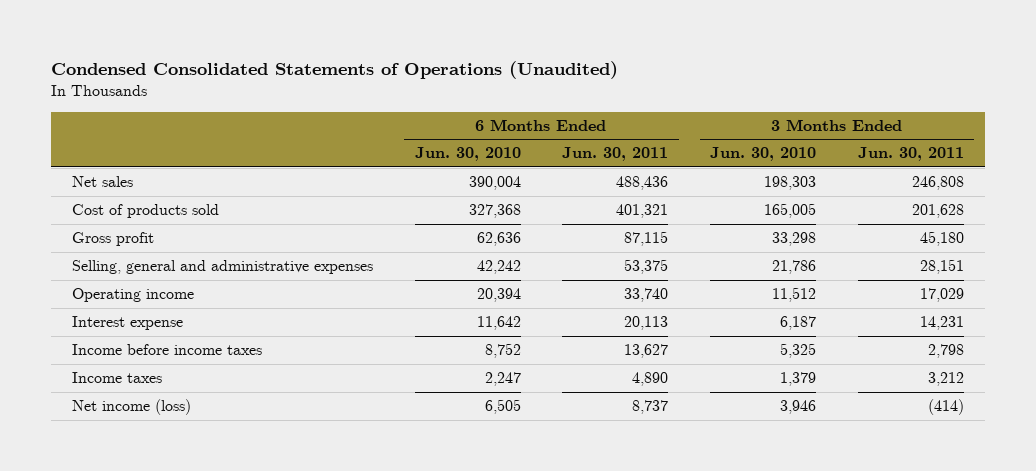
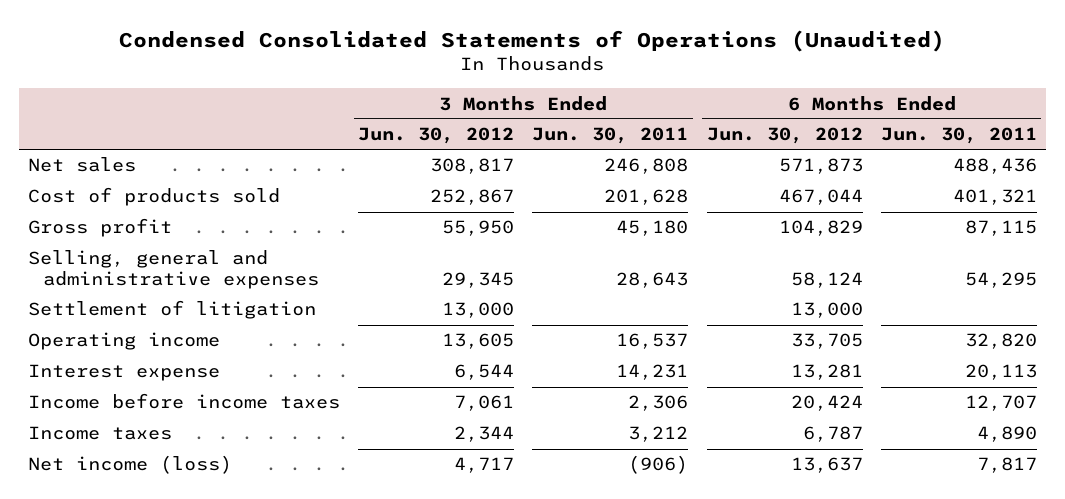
[414,147,521,162] Jun. 30, 2010 -> none
[710,147,817,162] Jun. 30, 2010 -> none
none -> [358,127,515,145] Jun. 30, 2012
none -> [706,127,863,145] Jun. 30, 2012
[624,259,669,275] 53,375 -> [964,272,1037,289] 54,295
[919,259,964,275] 28,151 -> [616,272,689,289] 28,643
none -> [28,300,317,320] Settlement of litigation
[624,288,669,303] 33,740 -> [964,333,1037,350] 32,820
[919,288,964,303] 17,029 -> [616,333,689,350] 16,537
[624,344,669,359] 13,627 -> [964,395,1037,412] 12,707
[927,344,964,359] 2,798 -> [628,395,689,412] 2,306
[632,400,669,415] 8,737 -> [976,457,1037,474] 7,817
[927,399,964,416] (414) -> [628,455,689,475] (906)

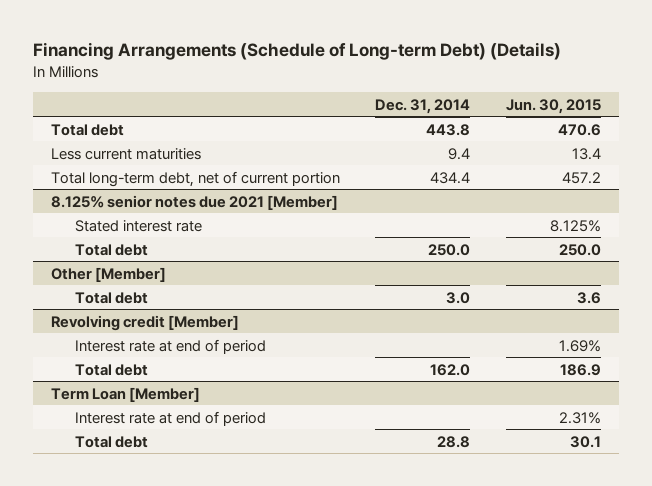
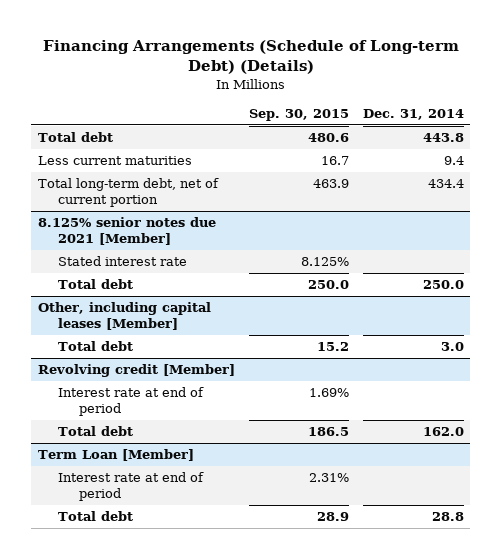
[506,98,602,114] Jun. 30, 2015 -> none
none -> [248,108,349,121] Sep. 30, 2015
[50,266,166,282] Other [Member] -> [38,302,212,331] Other, including capital leases [Member]

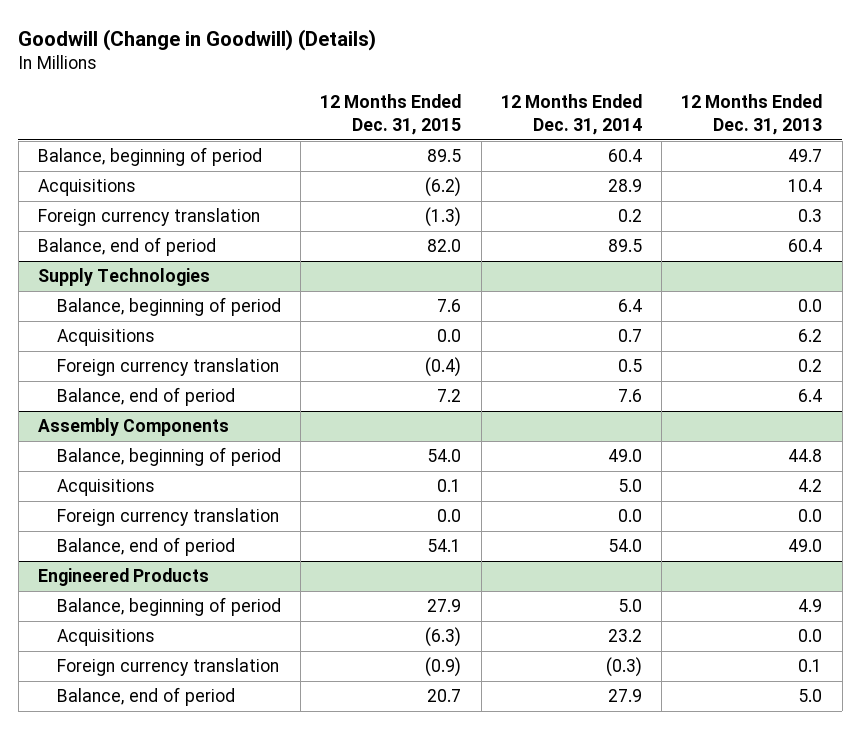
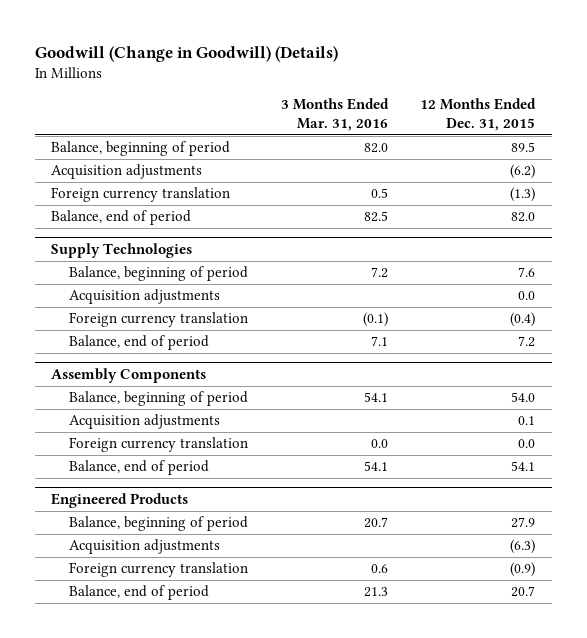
[500,94,642,136] 12 Months Ended Dec. 31, 2014 -> none
[681,94,823,136] 12 Months Ended Dec. 31, 2013 -> none
none -> [280,98,389,132] 3 Months Ended Mar. 31, 2016
[38,179,137,197] Acquisitions -> [51,164,203,180] Acquisition adjustments
[56,329,155,347] Acquisitions -> [68,289,220,305] Acquisition adjustments
[56,479,155,497] Acquisitions -> [68,414,220,430] Acquisition adjustments
[56,629,155,647] Acquisitions -> [68,539,220,555] Acquisition adjustments

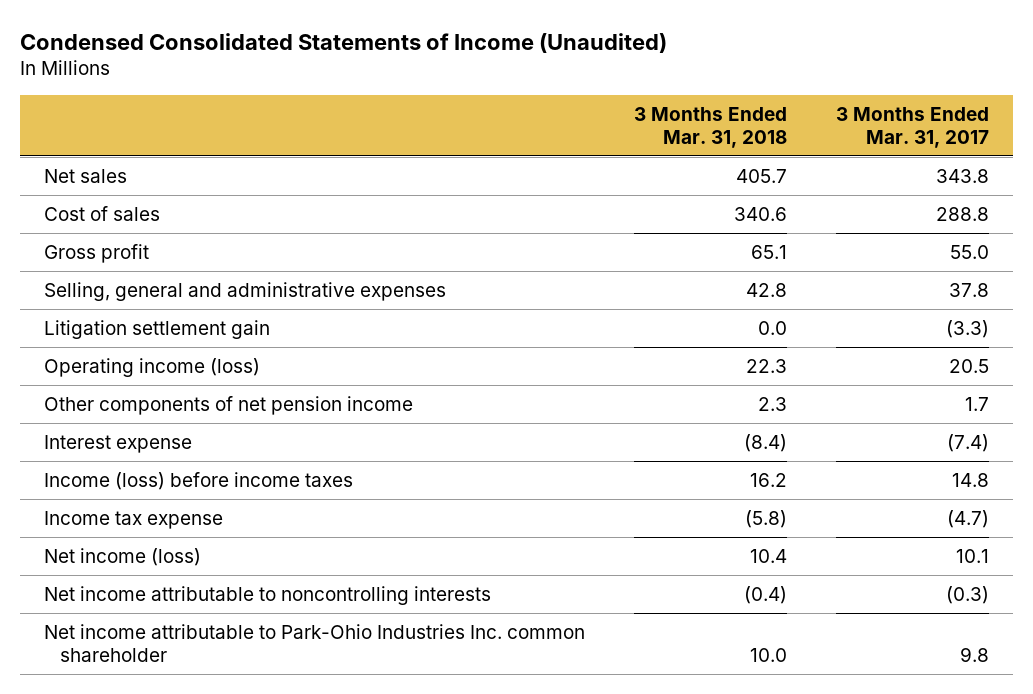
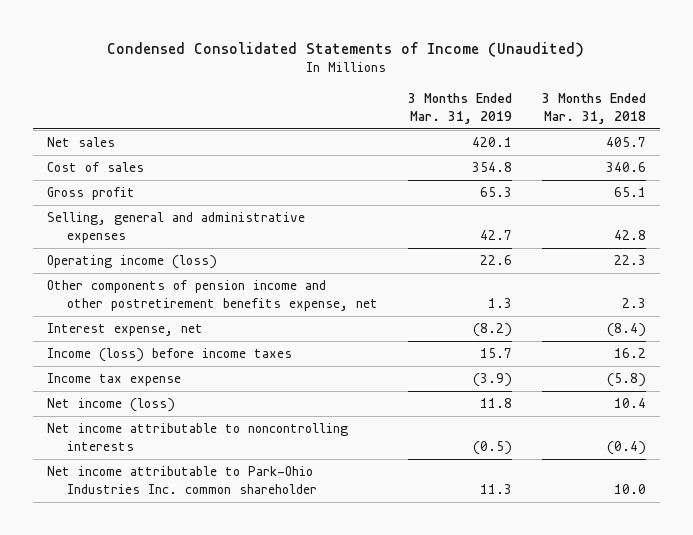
[835,106,989,148] 3 Months Ended Mar. 31, 2017 -> none
none -> [408,93,513,124] 3 Months Ended Mar. 31, 2019
[44,320,271,340] Litigation settlement gain -> none
[44,396,414,416] Other components of net pension income -> [47,280,379,311] Other components of pension income and other postretirement benefits expense, net
[44,435,193,454] Interest expense -> [47,323,204,337] Interest expense, net

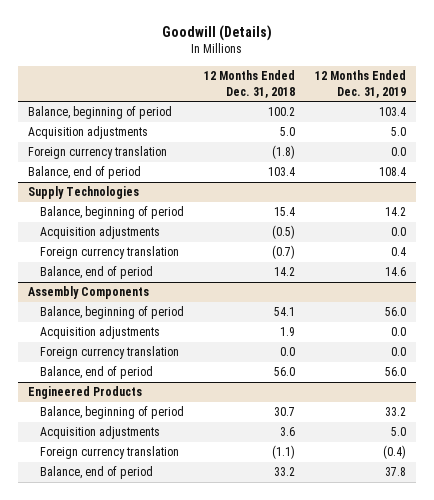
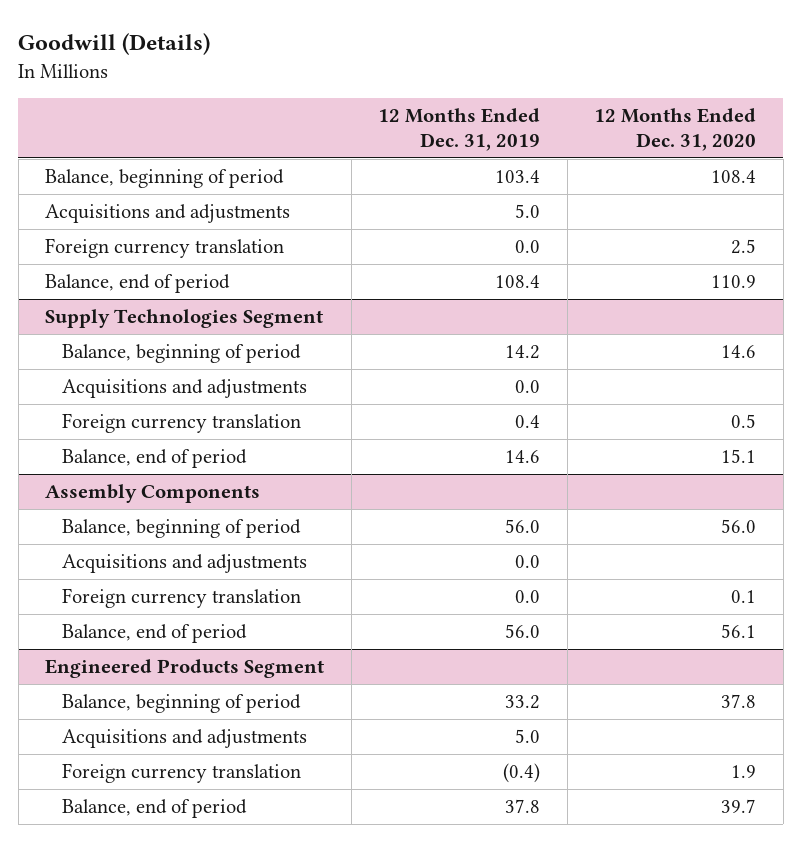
[204,69,296,98] 12 Months Ended Dec. 31, 2018 -> none
none -> [594,108,757,152] 12 Months Ended Dec. 31, 2020
[27,126,148,140] Acquisition adjustments -> [45,204,291,224] Acquisitions and adjustments
[27,186,139,200] Supply Technologies -> [45,309,324,329] Supply Technologies Segment
[40,226,161,240] Acquisition adjustments -> [61,379,307,399] Acquisitions and adjustments
[40,326,161,340] Acquisition adjustments -> [61,554,307,574] Acquisitions and adjustments
[27,386,142,400] Engineered Products -> [45,659,325,679] Engineered Products Segment
[40,426,161,440] Acquisition adjustments -> [61,729,307,749] Acquisitions and adjustments

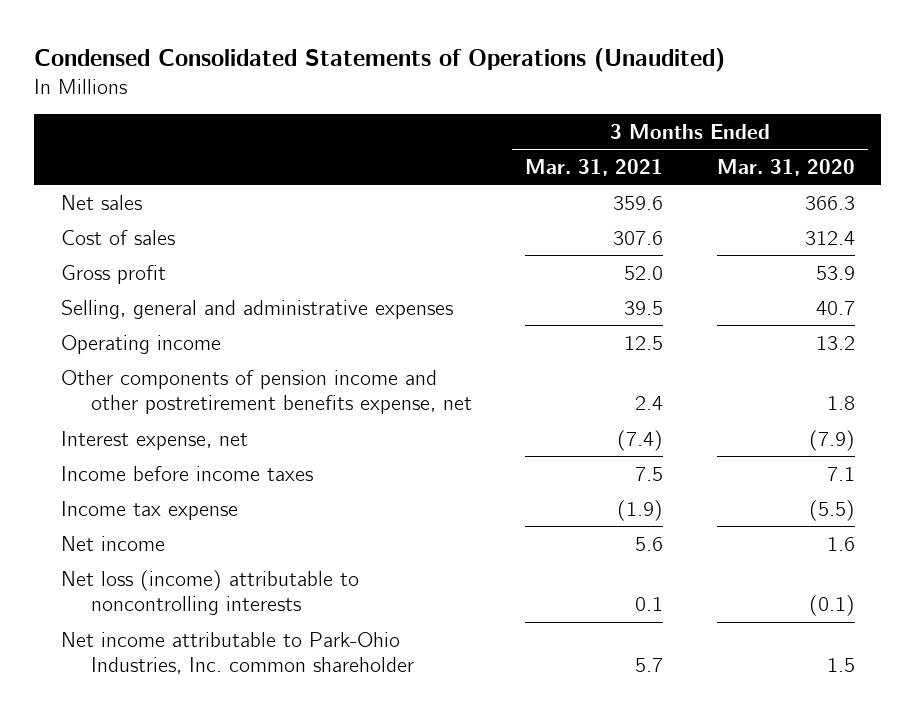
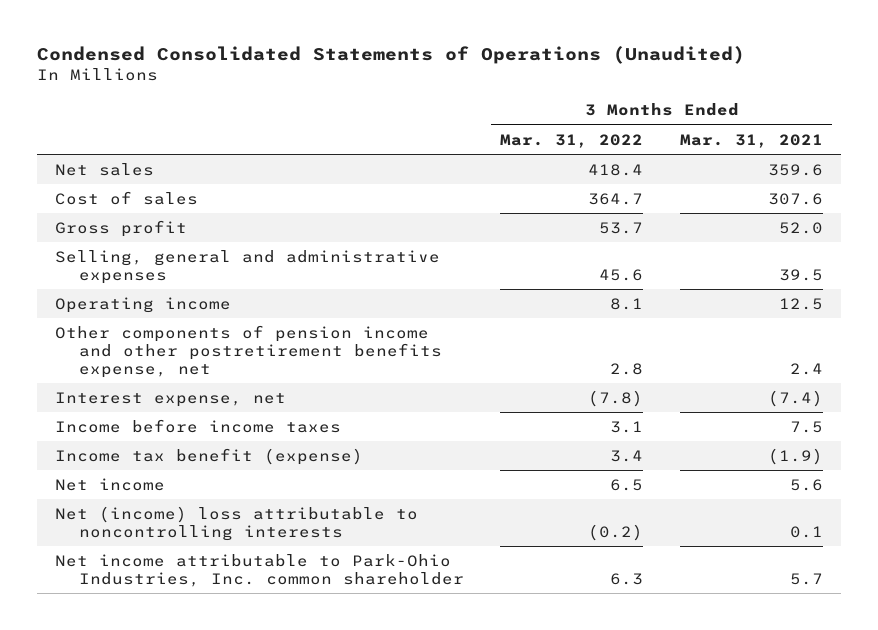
[716,158,855,176] Mar. 31, 2020 -> none
none -> [500,133,644,148] Mar. 31, 2022
[60,500,238,520] Income tax expense -> [55,447,364,465] Income tax benefit (expense)
[60,569,359,616] Net loss (income) attributable to noncontrolling interests -> [55,505,419,541] Net (income) loss attributable to noncontrolling interests

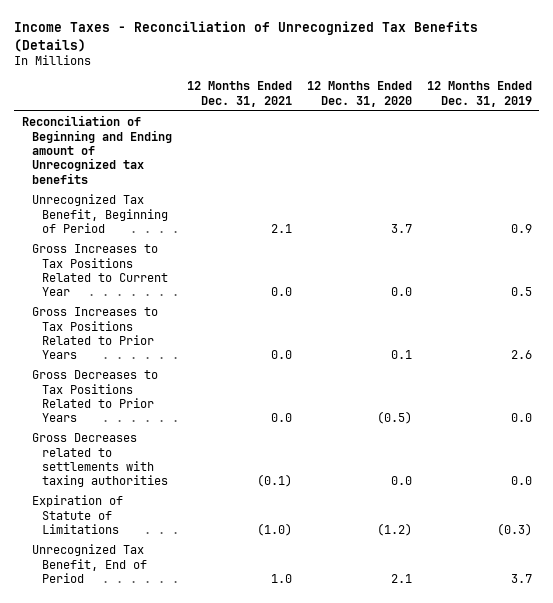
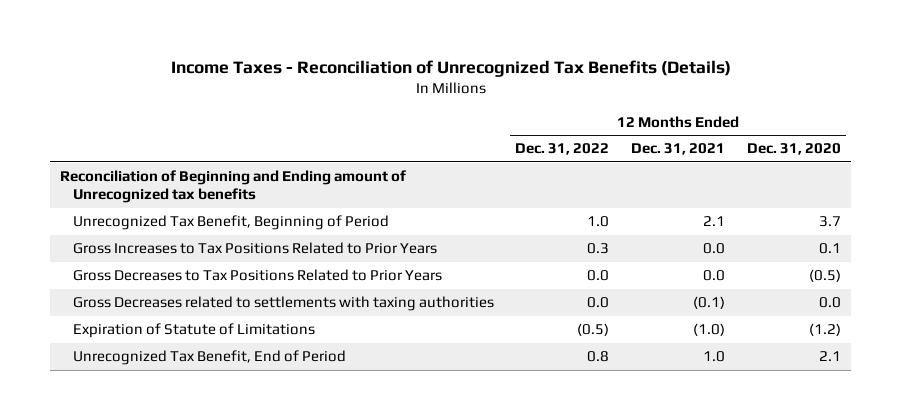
[426,81,532,107] 12 Months Ended Dec. 31, 2019 -> none
none -> [515,143,610,156] Dec. 31, 2022
[31,244,168,297] Gross Increases to Tax Positions Related to Current Year -> none

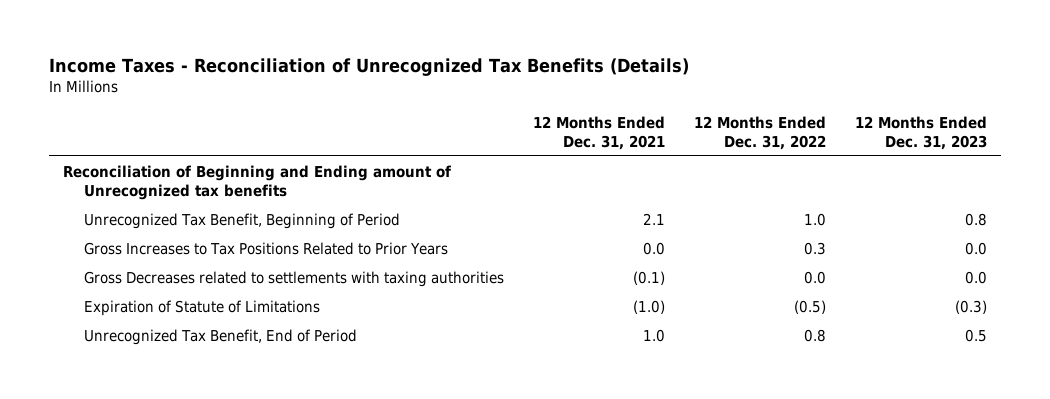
[746,143,841,156] Dec. 31, 2020 -> none
none -> [855,115,988,150] 12 Months Ended Dec. 31, 2023
[72,269,442,282] Gross Decreases to Tax Positions Related to Prior Years -> none

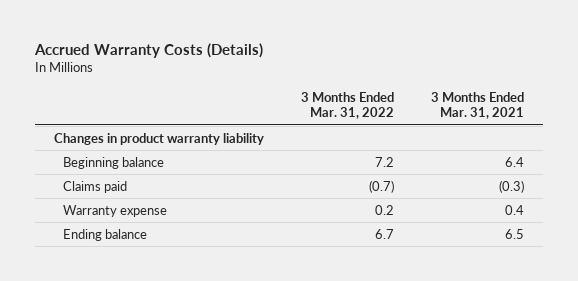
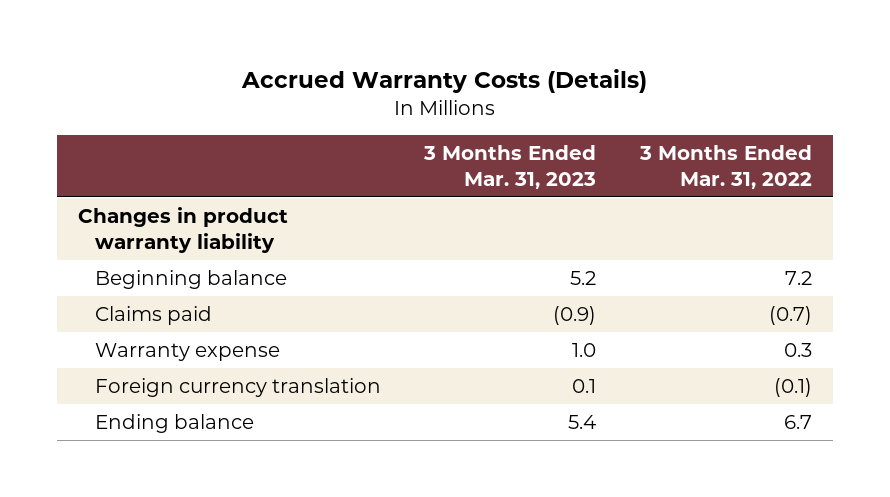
[431,92,525,120] 3 Months Ended Mar. 31, 2021 -> none
none -> [423,144,597,189] 3 Months Ended Mar. 31, 2023
[374,204,394,215] 0.2 -> [783,342,812,357] 0.3
none -> [95,377,382,397] Foreign currency translation

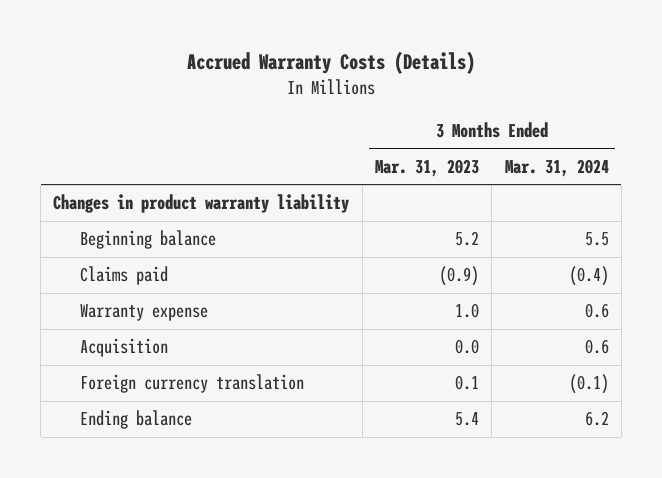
[638,144,812,189] 3 Months Ended Mar. 31, 2022 -> none
none -> [504,158,609,177] Mar. 31, 2024
none -> [80,338,169,358] Acquisition

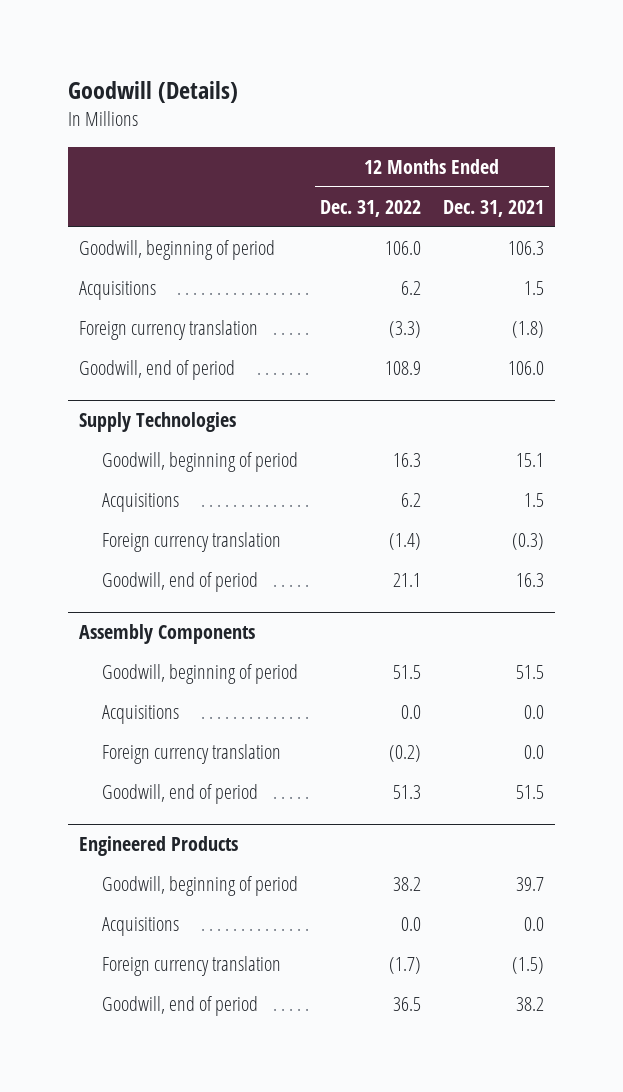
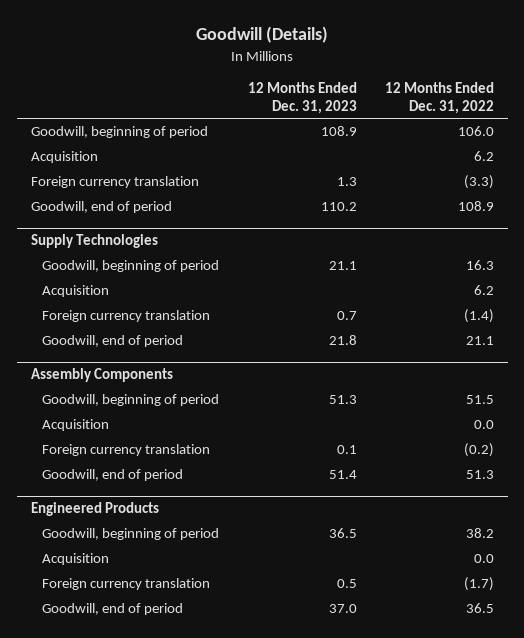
[442,200,544,218] Dec. 31, 2021 -> none
none -> [247,81,357,114] 12 Months Ended Dec. 31, 2023
[78,281,156,301] Acquisitions -> [30,151,98,164] Acquisition
[102,493,180,513] Acquisitions -> [42,285,110,298] Acquisition
[102,705,180,725] Acquisitions -> [42,419,110,432] Acquisition
[102,917,180,937] Acquisitions -> [42,553,110,566] Acquisition

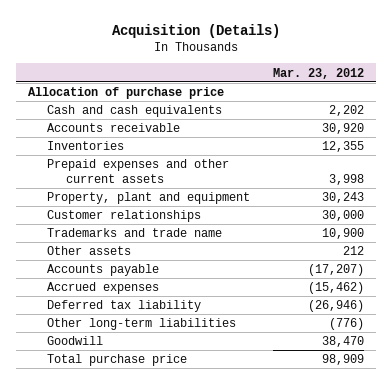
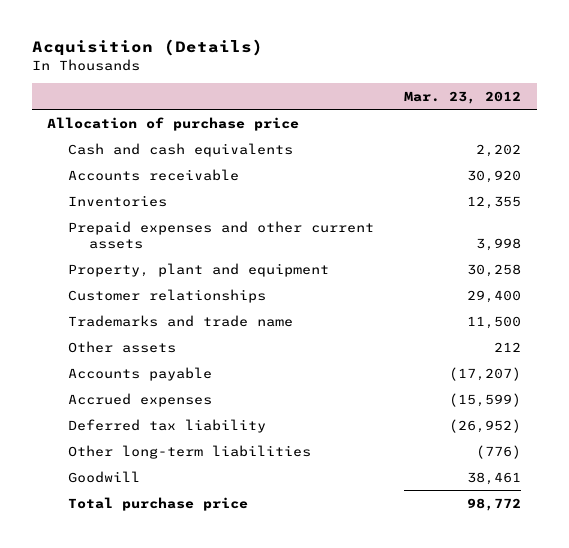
[322,192,365,204] 30,243 -> [467,263,522,277] 30,258
[322,210,365,222] 30,000 -> [467,289,522,303] 29,400
[322,228,365,240] 10,900 -> [467,315,522,329] 11,500
[308,282,365,295] (15,462) -> [449,392,522,407] (15,599)
[308,300,365,313] (26,946) -> [449,418,522,433] (26,952)
[322,336,365,348] 38,470 -> [467,471,522,485] 38,461
[322,354,365,366] 98,909 -> [467,497,522,511] 98,772

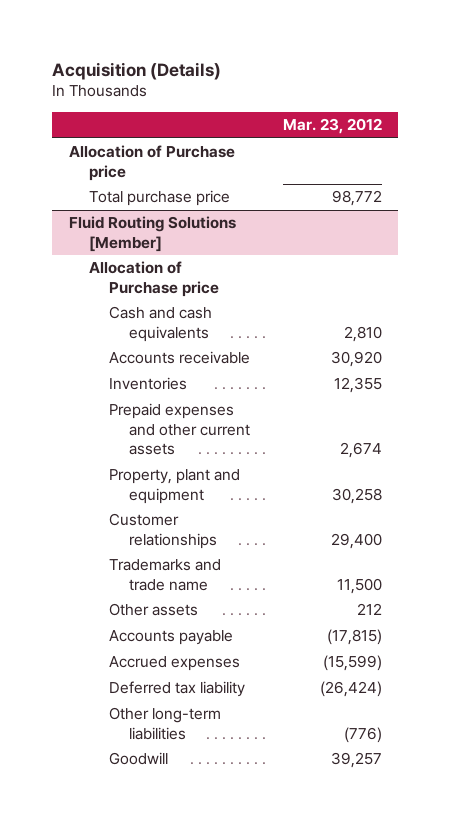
[47,116,300,131] Allocation of purchase price -> [68,145,235,181] Allocation of Purchase price
[67,496,248,511] Total purchase price -> [88,190,230,207] Total purchase price
none -> [68,216,236,252] Fluid Routing Solutions [Member]
none -> [88,261,219,297] Allocation of Purchase price
[476,143,522,157] 2,202 -> [343,325,382,342] 2,810
[476,237,522,251] 3,998 -> [339,442,382,459] 2,674
[449,366,522,381] (17,207) -> [326,629,382,646] (17,815)
[449,418,522,433] (26,952) -> [319,681,382,698] (26,424)
[467,471,522,485] 38,461 -> [330,752,382,769] 39,257

